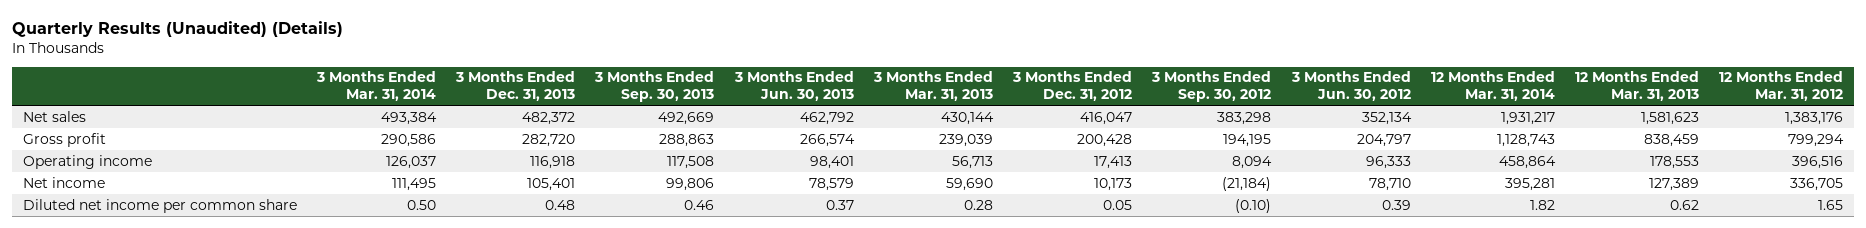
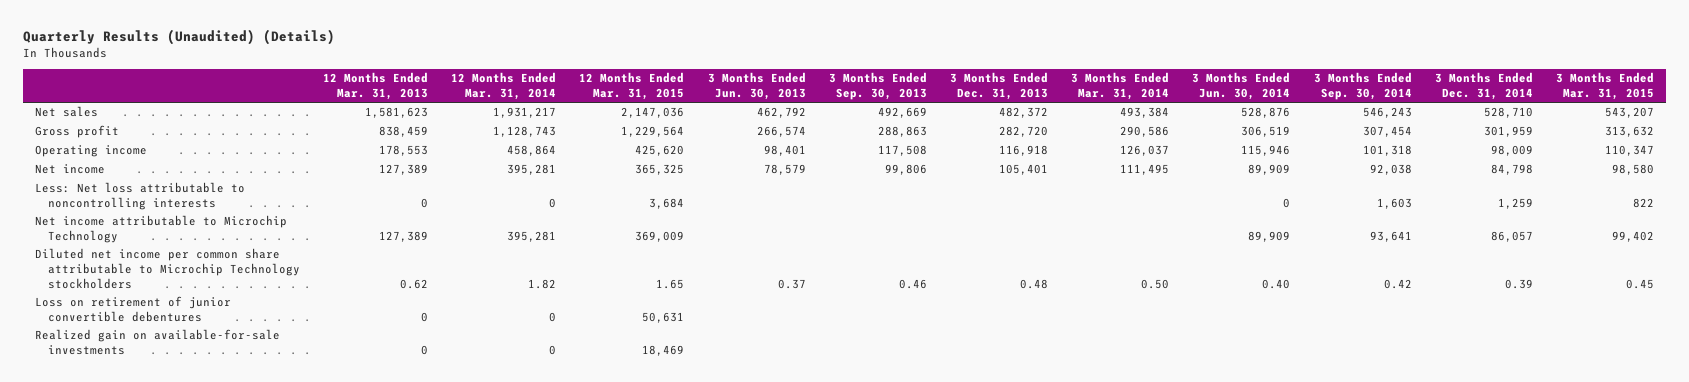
[872,71,993,102] 3 Months Ended Mar. 31, 2013 -> none
[1012,71,1133,102] 3 Months Ended Dec. 31, 2012 -> none
[1151,71,1272,103] 3 Months Ended Sep. 30, 2012 -> none
[1290,71,1411,102] 3 Months Ended Jun. 30, 2012 -> none
[1719,71,1844,102] 12 Months Ended Mar. 31, 2012 -> none
none -> [579,72,685,101] 12 Months Ended Mar. 31, 2015
none -> [1192,72,1291,101] 3 Months Ended Jun. 30, 2014
none -> [1313,72,1412,101] 3 Months Ended Sep. 30, 2014
none -> [1434,72,1533,101] 3 Months Ended Dec. 31, 2014
none -> [1556,72,1655,101] 3 Months Ended Mar. 31, 2015
none -> [34,182,245,211] Less: Net loss attributable to noncontrolling interests
none -> [34,215,287,244] Net income attributable to Microchip Technology
[22,198,297,213] Diluted net income per common share -> [34,248,300,289] Diluted net income per common share attributable to Microchip Technology stockholders
none -> [34,296,231,323] Loss on retirement of junior convertible debentures
none -> [34,329,280,356] Realized gain on available-for-sale investments

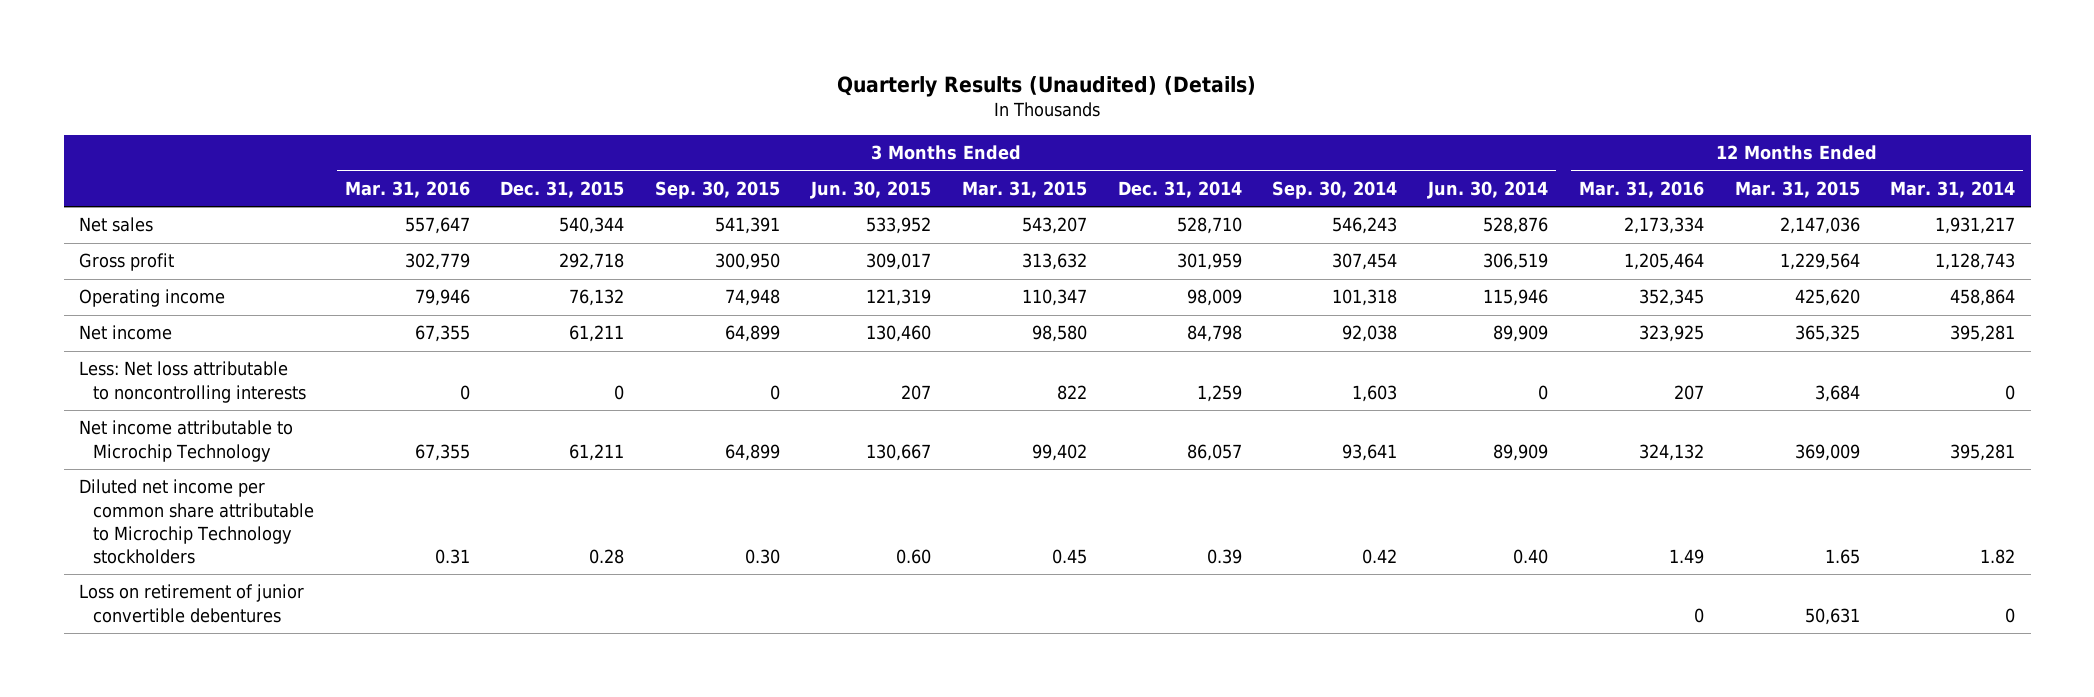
[322,72,428,101] 12 Months Ended Mar. 31, 2013 -> none
[707,72,806,101] 3 Months Ended Jun. 30, 2013 -> none
[828,72,927,101] 3 Months Ended Sep. 30, 2013 -> none
[950,72,1049,101] 3 Months Ended Dec. 31, 2013 -> none
[1071,72,1170,101] 3 Months Ended Mar. 31, 2014 -> none
none -> [344,180,470,198] Mar. 31, 2016
none -> [500,180,625,198] Dec. 31, 2015
none -> [655,180,781,199] Sep. 30, 2015
none -> [810,180,932,199] Jun. 30, 2015
none -> [1578,180,1704,198] Mar. 31, 2016
[34,329,280,356] Realized gain on available-for-sale investments -> none

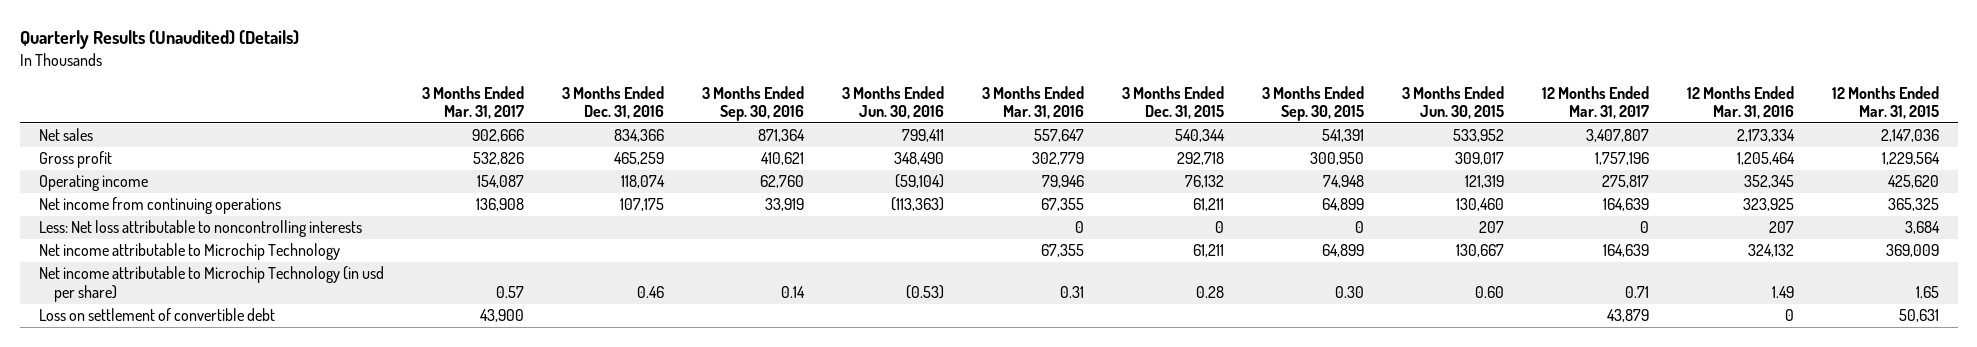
[961,180,1087,198] Mar. 31, 2015 -> none
[1117,180,1242,198] Dec. 31, 2014 -> none
[1272,180,1398,199] Sep. 30, 2014 -> none
[1427,180,1549,199] Jun. 30, 2014 -> none
[1890,180,2016,198] Mar. 31, 2014 -> none
none -> [421,85,524,120] 3 Months Ended Mar. 31, 2017
none -> [561,85,664,120] 3 Months Ended Dec. 31, 2016
none -> [701,85,804,122] 3 Months Ended Sep. 30, 2016
none -> [841,85,944,120] 3 Months Ended Jun. 30, 2016
none -> [1541,85,1649,120] 12 Months Ended Mar. 31, 2017
[79,325,173,341] Net income -> [38,197,281,215] Net income from continuing operations
[79,479,314,565] Diluted net income per common share attributable to Microchip Technology stockholders -> [38,266,384,302] Net income attributable to Microchip Technology (in usd per share)
[79,584,305,623] Loss on retirement of junior convertible debentures -> [38,308,275,322] Loss on settlement of convertible debt

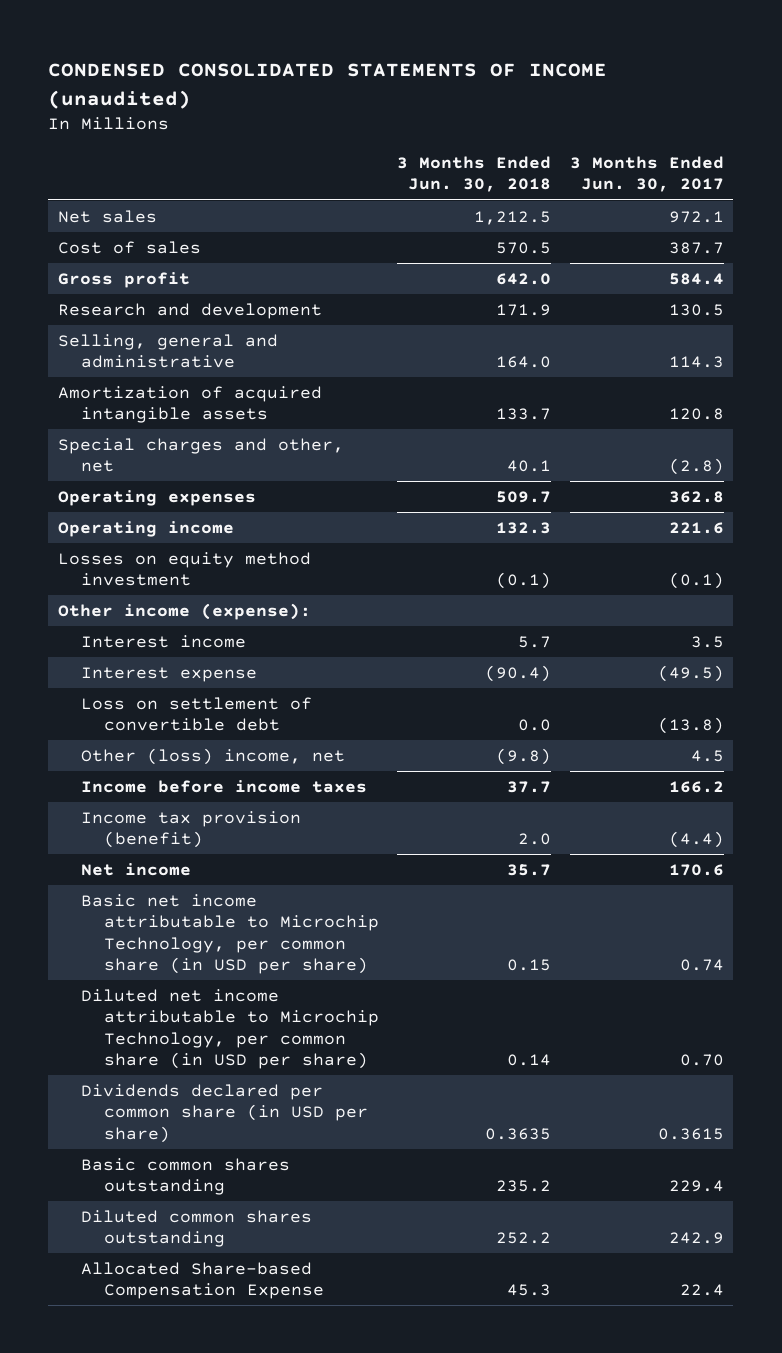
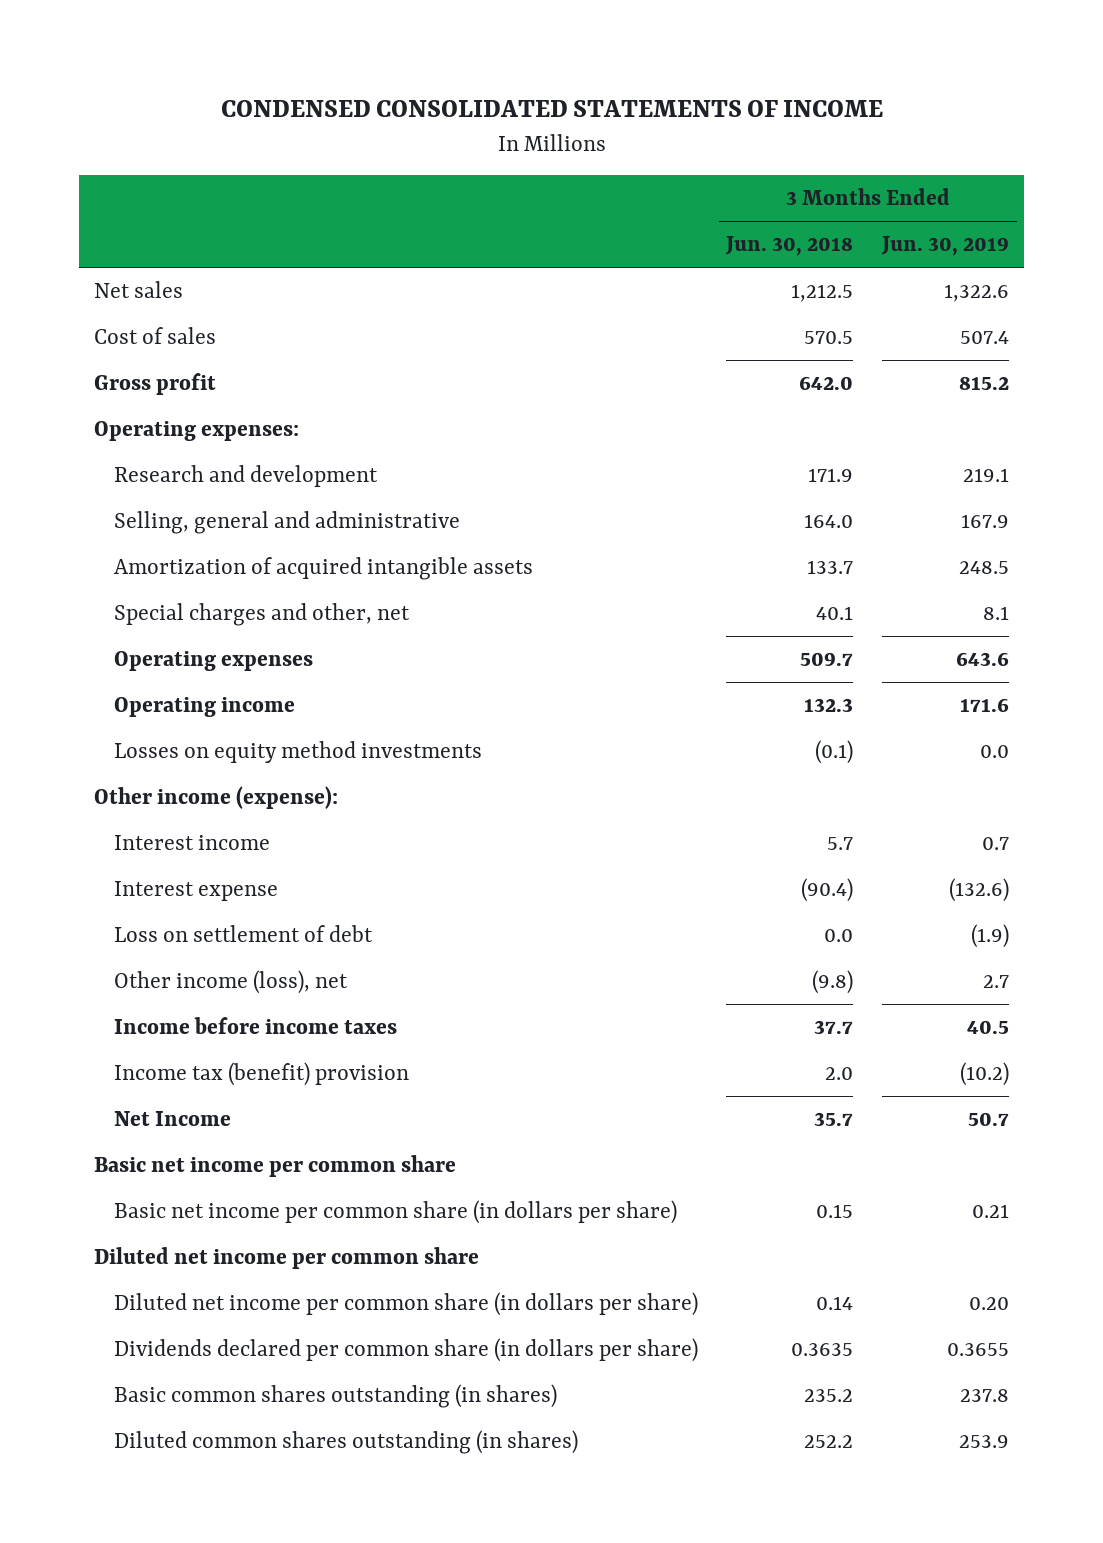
[48,63,608,109] CONDENSED CONSOLIDATED STATEMENTS OF INCOME (unaudited) -> [220,100,883,118] CONDENSED CONSOLIDATED STATEMENTS OF INCOME
[570,156,725,193] 3 Months Ended Jun. 30, 2017 -> none
none -> [881,236,1010,257] Jun. 30, 2019
none -> [93,420,299,441] Operating expenses:
[57,551,311,587] Losses on equity method investment -> [113,740,482,763] Losses on equity method investments
[80,696,312,732] Loss on settlement of convertible debt -> [113,924,373,942] Loss on settlement of debt
[80,747,345,765] Other (loss) income, net -> [113,969,348,994] Other income (loss), net
[80,1261,324,1300] Allocated Share-based Compensation Expense -> none
[80,810,301,849] Income tax provision (benefit) -> [113,1061,409,1086] Income tax (benefit) provision
[80,862,191,876] Net income -> [113,1110,231,1126] Net Income
none -> [93,1154,456,1177] Basic net income per common share
[80,893,379,975] Basic net income attributable to Microchip Technology, per common share (in USD per share) -> [113,1199,677,1224] Basic net income per common share (in dollars per share)
none -> [93,1246,479,1269] Diluted net income per common share
[80,988,379,1070] Diluted net income attributable to Microchip Technology, per common share (in USD per share) -> [113,1291,698,1316] Diluted net income per common share (in dollars per share)
[80,1083,368,1143] Dividends declared per common share (in USD per share) -> [113,1337,698,1362] Dividends declared per common share (in dollars per share)
[80,1157,290,1196] Basic common shares outstanding -> [113,1383,557,1408] Basic common shares outstanding (in shares)
[80,1209,312,1248] Diluted common shares outstanding -> [113,1429,578,1454] Diluted common shares outstanding (in shares)

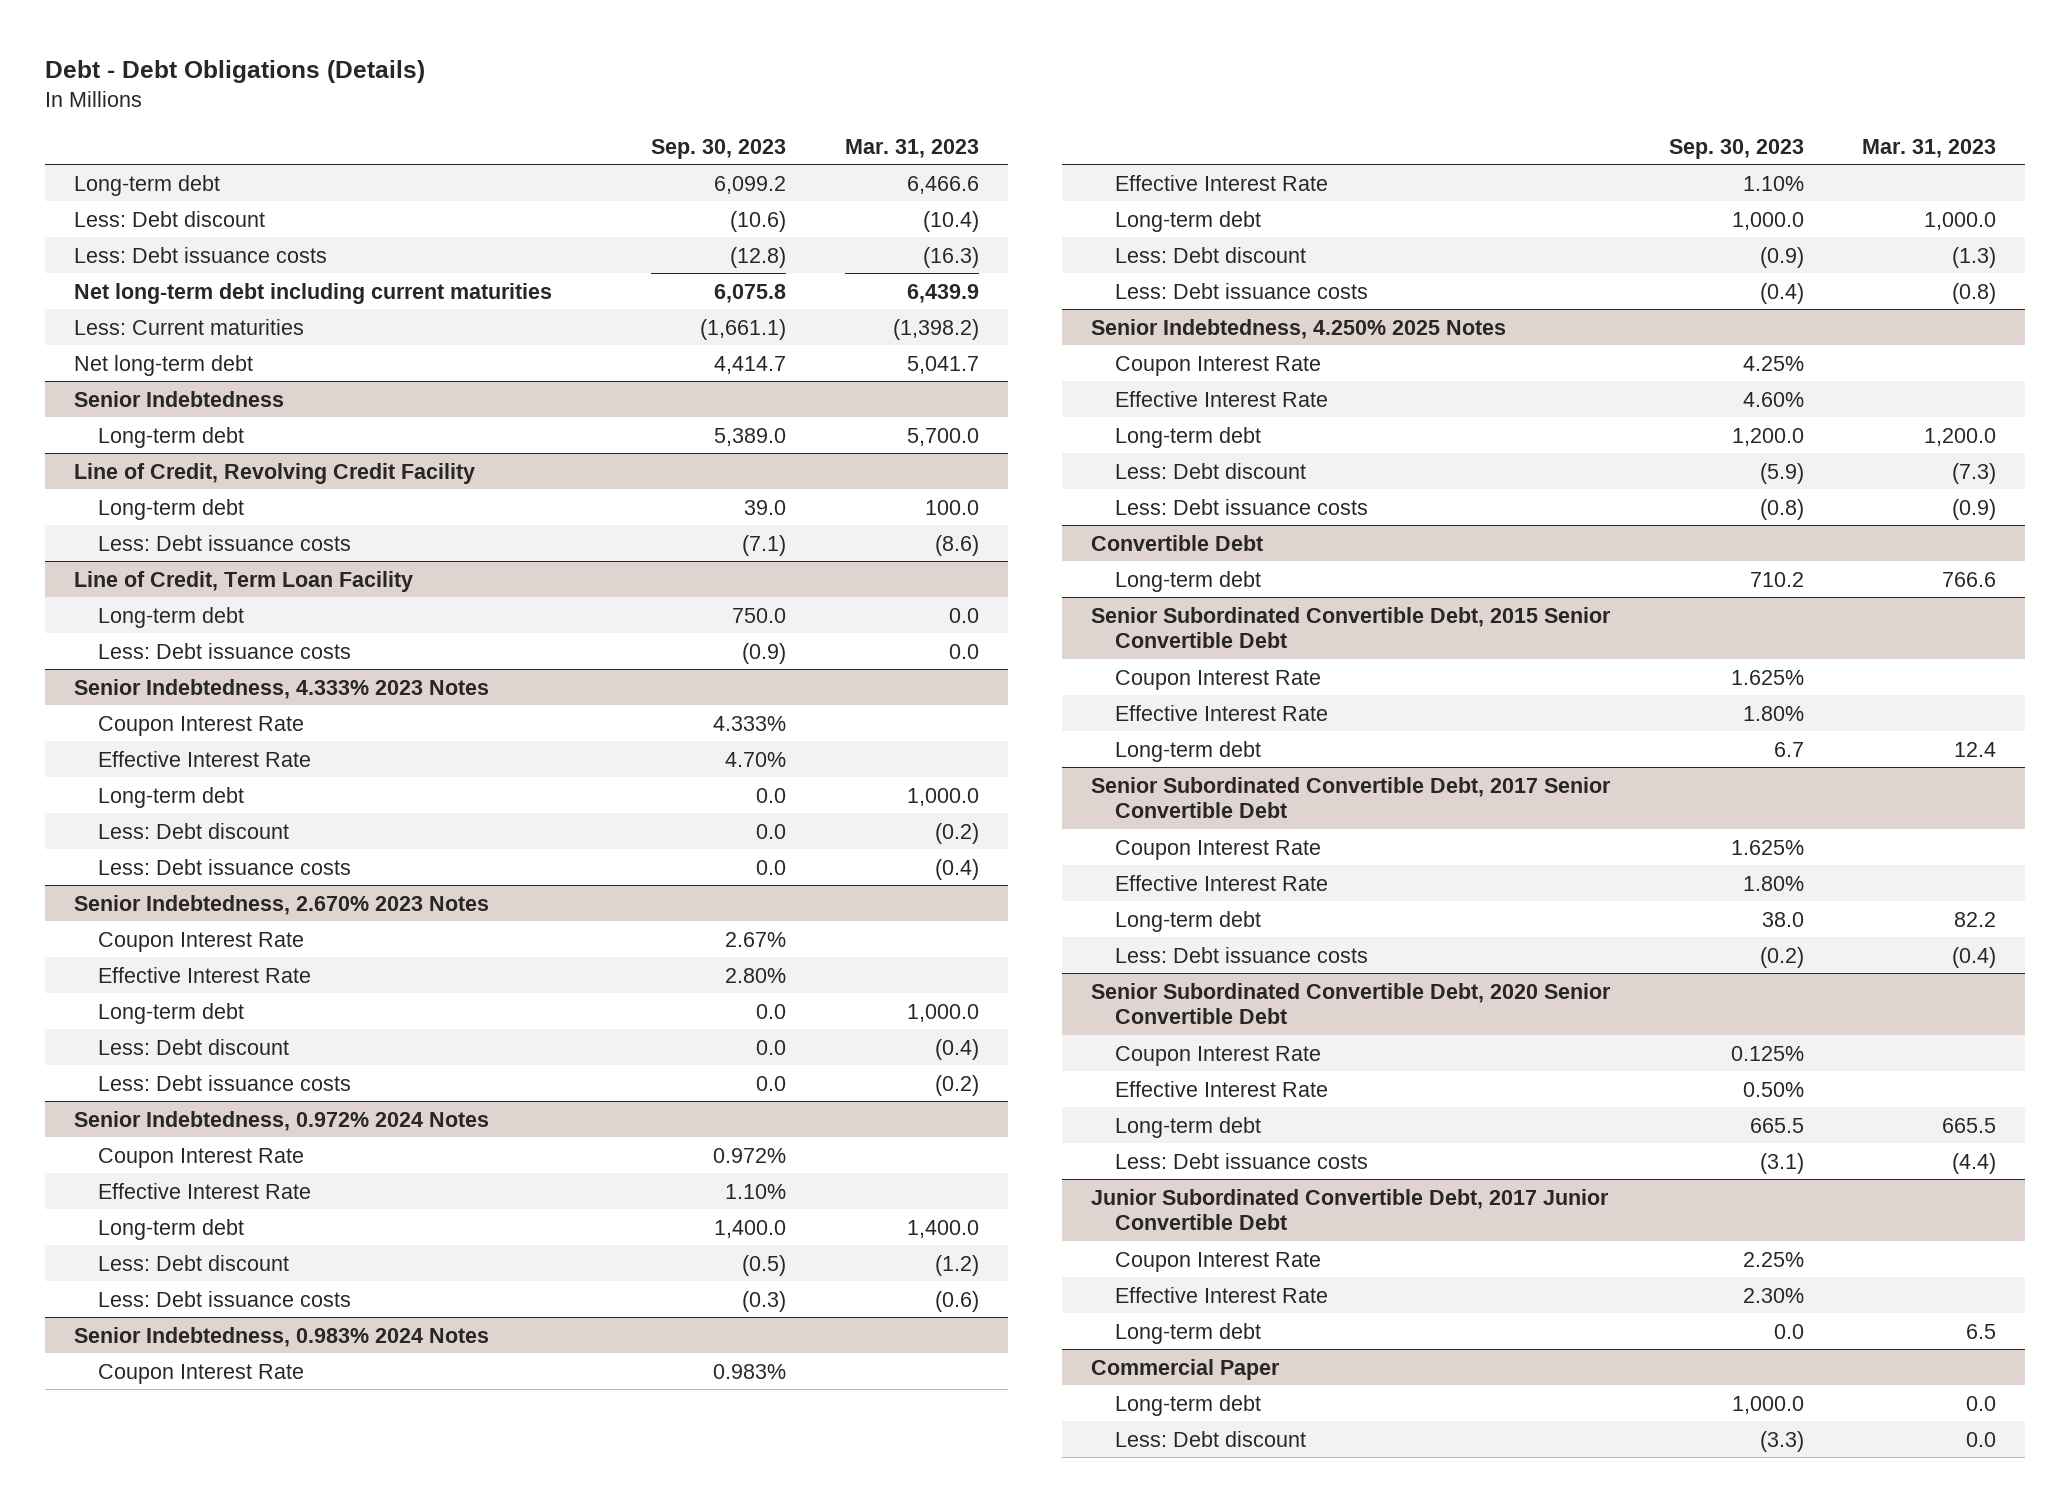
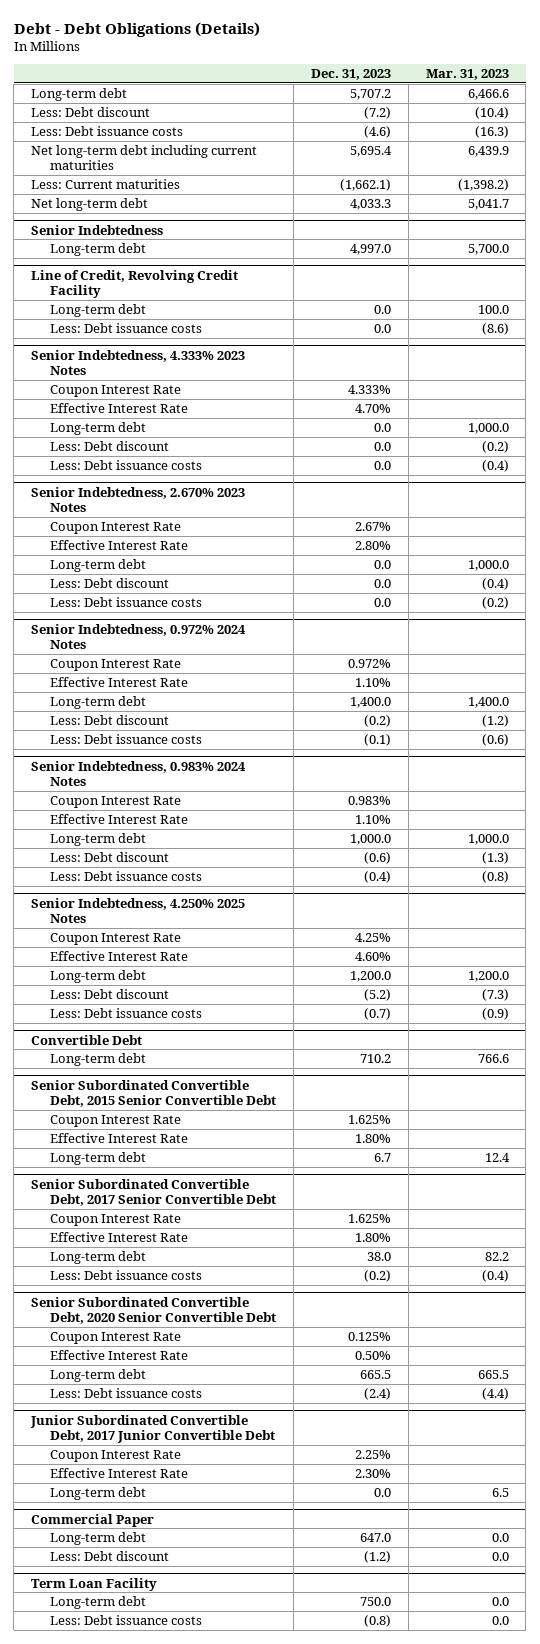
[651,138,787,159] Sep. 30, 2023 -> none
none -> [310,69,391,81] Dec. 31, 2023
[73,570,413,592] Line of Credit, Term Loan Facility -> none
[98,606,245,628] Long-term debt -> none
[98,642,352,659] Less: Debt issuance costs -> none
none -> [31,1577,158,1591] Term Loan Facility
none -> [49,1595,146,1609] Long-term debt
none -> [49,1614,202,1625] Less: Debt issuance costs

